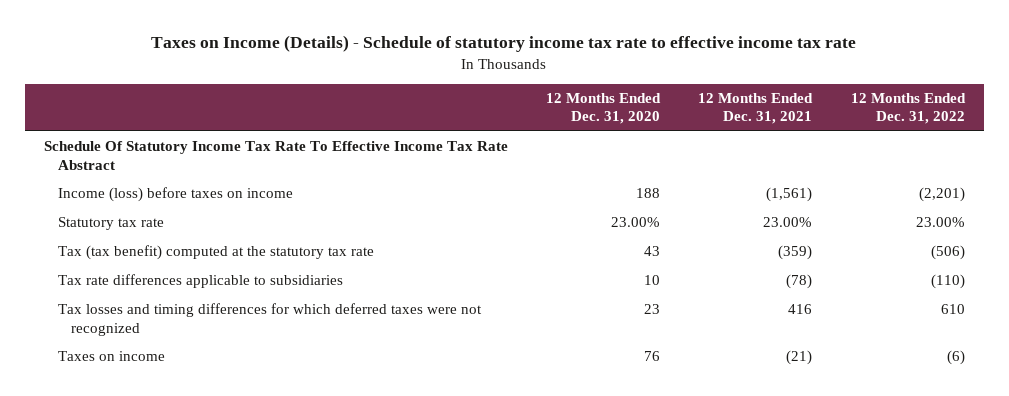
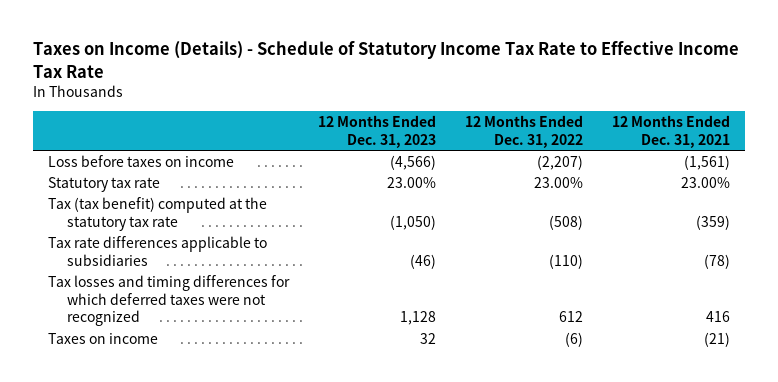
[151,35,857,53] Taxes on Income (Details) - Schedule of statutory income tax rate to effective income tax rate -> [33,41,740,78] Taxes on Income (Details) - Schedule of Statutory Income Tax Rate to Effective Income Tax Rate
[546,92,662,125] 12 Months Ended Dec. 31, 2020 -> none
none -> [317,114,436,148] 12 Months Ended Dec. 31, 2023
[43,141,508,170] Schedule Of Statutory Income Tax Rate To Effective Income Tax Rate Abstract -> none
[57,187,293,203] Income (loss) before taxes on income -> [47,154,234,167] Loss before taxes on income
[918,187,965,203] (2,201) -> [537,154,584,170] (2,207)
[930,245,965,261] (506) -> [549,214,584,230] (508)
[940,304,965,315] 610 -> [559,311,584,323] 612

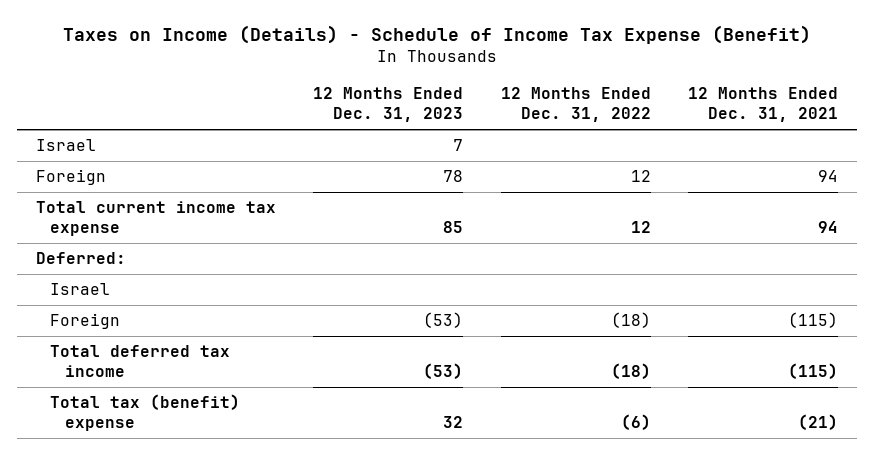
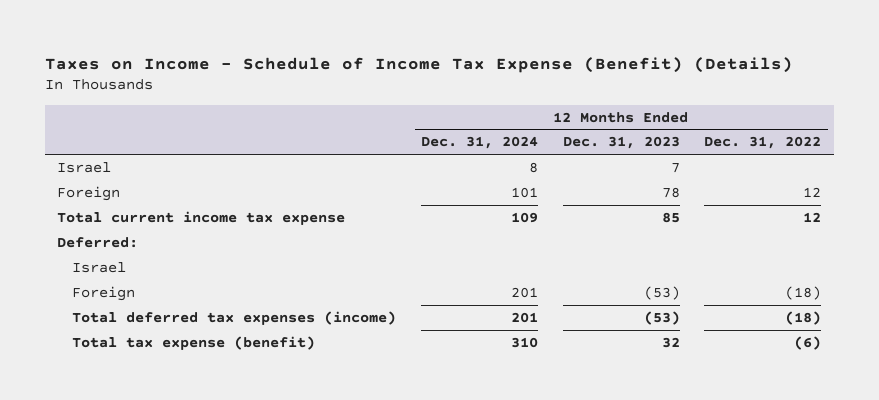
[62,25,811,45] Taxes on Income (Details) - Schedule of Income Tax Expense (Benefit) -> [44,56,793,73] Taxes on Income - Schedule of Income Tax Expense (Benefit) (Details)
[688,87,839,123] 12 Months Ended Dec. 31, 2021 -> none
none -> [420,136,538,150] Dec. 31, 2024
[50,345,231,378] Total deferred tax income -> [72,310,397,325] Total deferred tax expenses (income)
[50,394,241,432] Total tax (benefit) expense -> [72,335,316,350] Total tax expense (benefit)

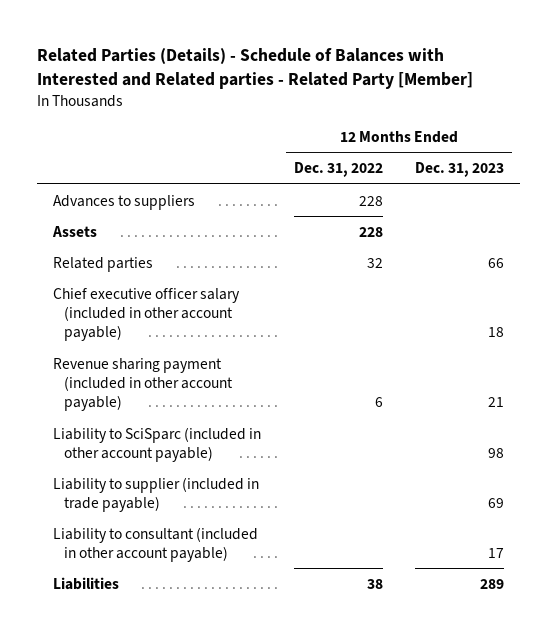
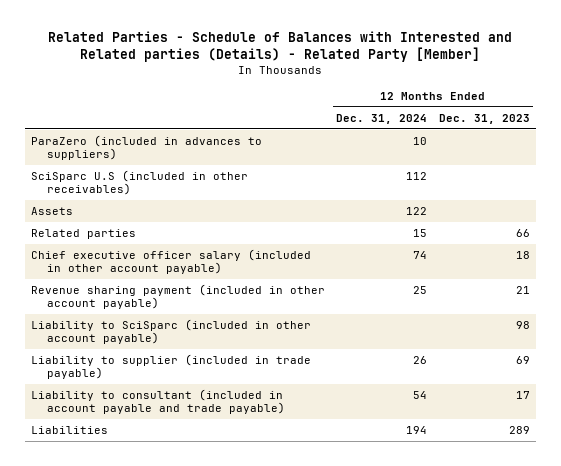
[37,48,474,89] Related Parties (Details) - Schedule of Balances with Interested and Related parties - Related Party [Member] -> [48,31,513,63] Related Parties - Schedule of Balances with Interested and Related parties (Details) - Related Party [Member]
[293,161,383,177] Dec. 31, 2022 -> none
none -> [336,113,428,124] Dec. 31, 2024
[53,194,196,210] Advances to suppliers -> [30,134,262,161] ParaZero (included in advances to suppliers)
none -> [30,169,248,196] SciSparc U.S (included in other receivables)
[53,526,259,562] Liability to consultant (included in other account payable) -> [30,388,286,415] Liability to consultant (included in account payable and trade payable)

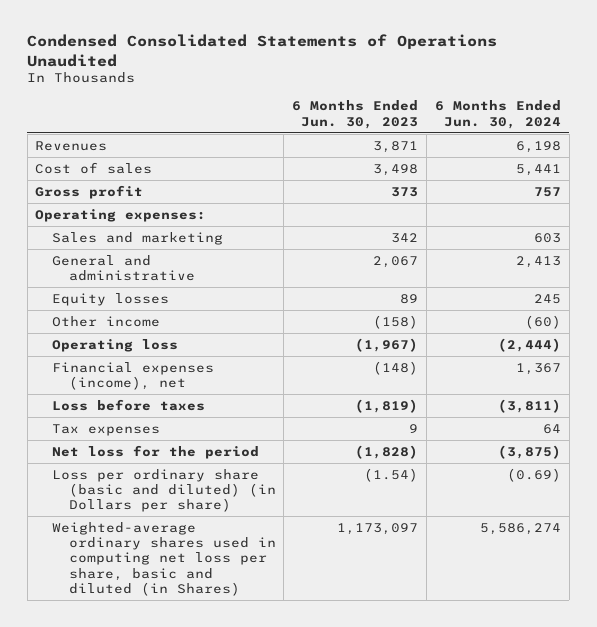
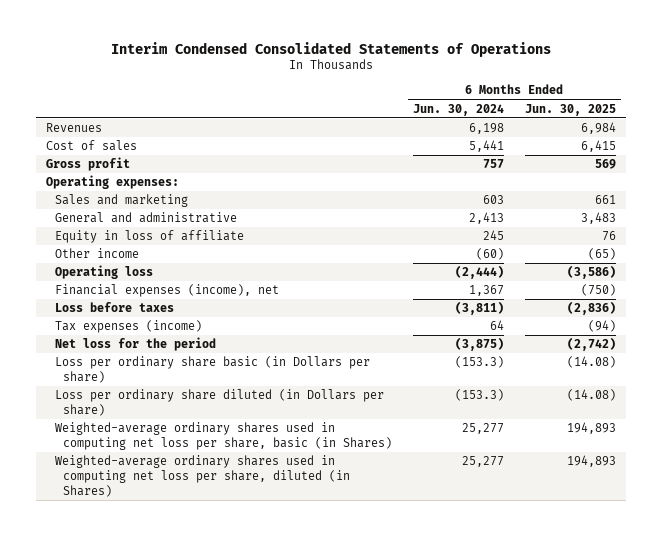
[27,34,498,67] Condensed Consolidated Statements of Operations Unaudited -> [110,41,551,57] Interim Condensed Consolidated Statements of Operations
[292,100,419,129] 6 Months Ended Jun. 30, 2023 -> none
none -> [524,103,616,116] Jun. 30, 2025
[52,292,170,306] Equity losses -> [54,230,244,244] Equity in loss of affiliate
[52,423,161,436] Tax expenses -> [54,320,202,334] Tax expenses (income)
[52,468,276,513] Loss per ordinary share (basic and diluted) (in Dollars per share) -> [54,356,370,384] Loss per ordinary share basic (in Dollars per share)
[507,467,562,482] (0.69) -> [454,356,504,369] (153.3)
none -> [54,389,384,417] Loss per ordinary share diluted (in Dollars per share)
[52,521,276,596] Weighted-average ordinary shares used in computing net loss per share, basic and diluted (in Shares) -> [54,422,393,451] Weighted-average ordinary shares used in computing net loss per share, basic (in Shares)
[480,522,562,535] 5,586,274 -> [461,423,504,435] 25,277
none -> [54,455,351,498] Weighted-average ordinary shares used in computing net loss per share, diluted (in Shares)

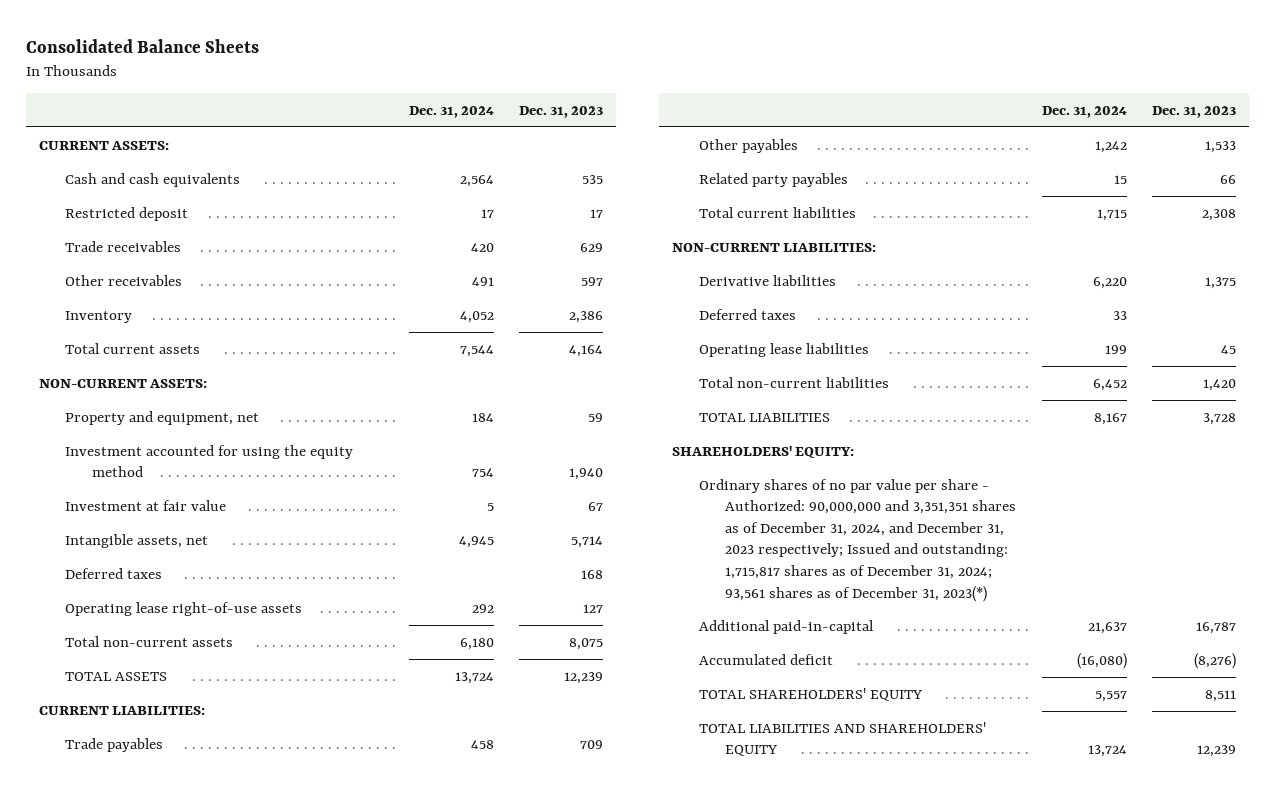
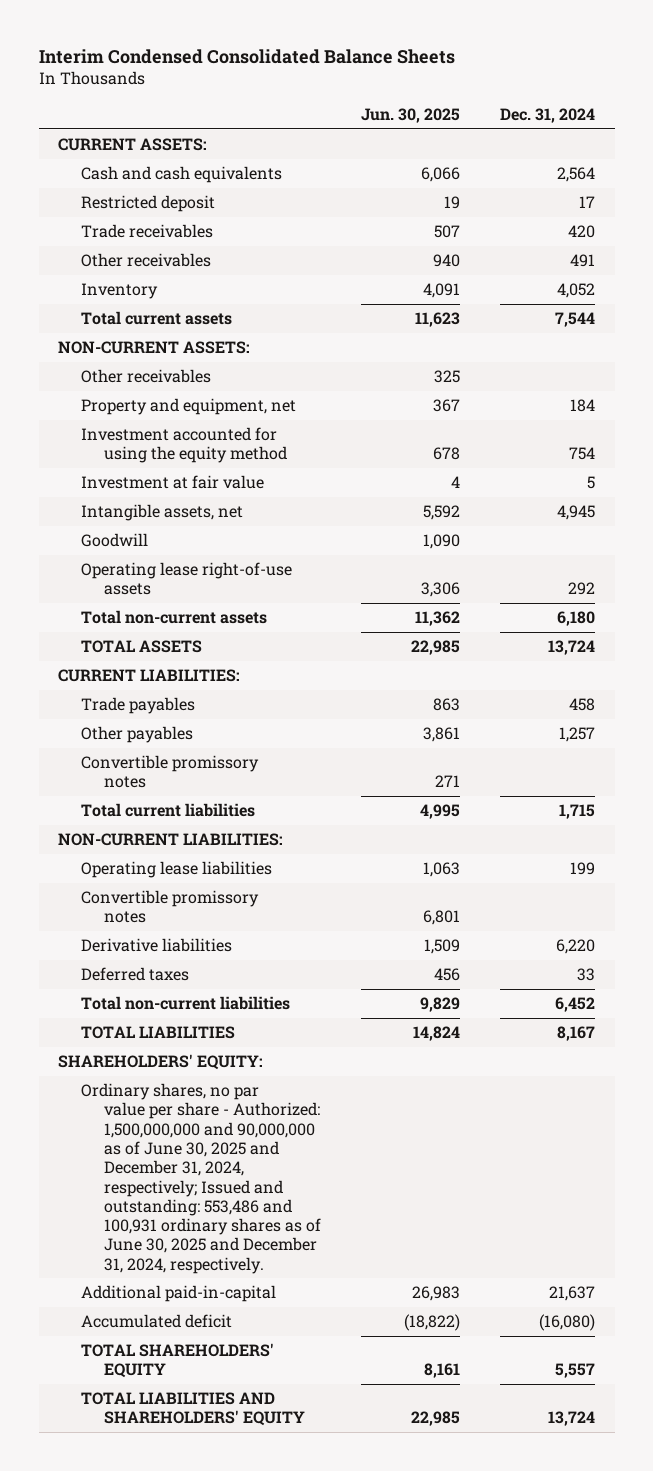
[25,38,259,53] Consolidated Balance Sheets -> [38,49,455,65] Interim Condensed Consolidated Balance Sheets
[519,105,604,118] Dec. 31, 2023 -> none
none -> [360,108,460,124] Jun. 30, 2025
none -> [81,368,212,383] Other receivables
[65,567,163,579] Deferred taxes -> none
none -> [81,532,149,547] Goodwill
[698,172,848,187] Related party payables -> none
[1094,140,1127,153] 1,242 -> [558,726,595,742] 1,257
none -> [81,754,260,789] Convertible promissory notes
[698,342,869,357] Operating lease liabilities -> [81,860,273,878] Operating lease liabilities
none -> [81,889,260,924] Convertible promissory notes
[698,478,1017,602] Ordinary shares of no par value per share - Authorized: 90,000,000 and 3,351,351 shares as of December 31, 2024, and December 31, 2023 respectively; Issued and outstanding: 1,715,817 shares as of December 31, 2024; 93,561 shares as of December 31, 2023(*) -> [81,1082,321,1274] Ordinary shares, no par value per share - Authorized: 1,500,000,000 and 90,000,000 as of June 30, 2025 and December 31, 2024, respectively; Issued and outstanding: 553,486 and 100,931 ordinary shares as of June 30, 2025 and December 31, 2024, respectively.

